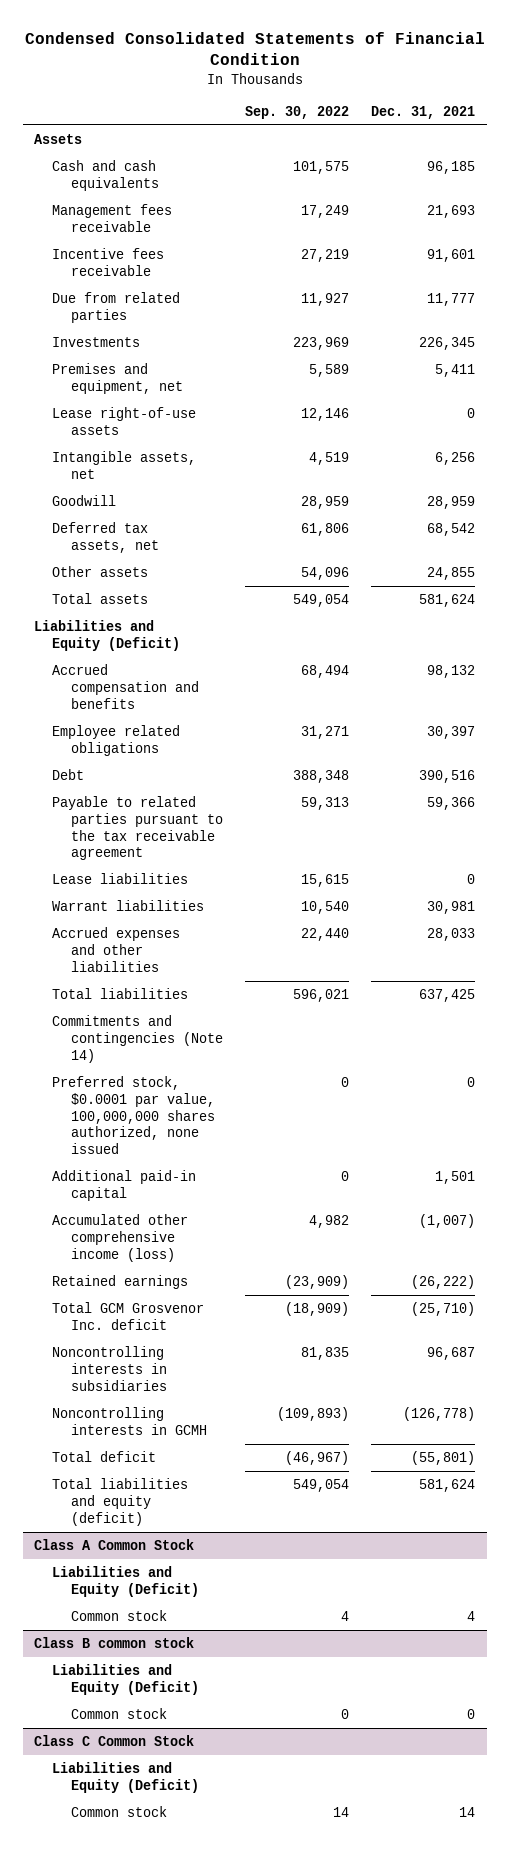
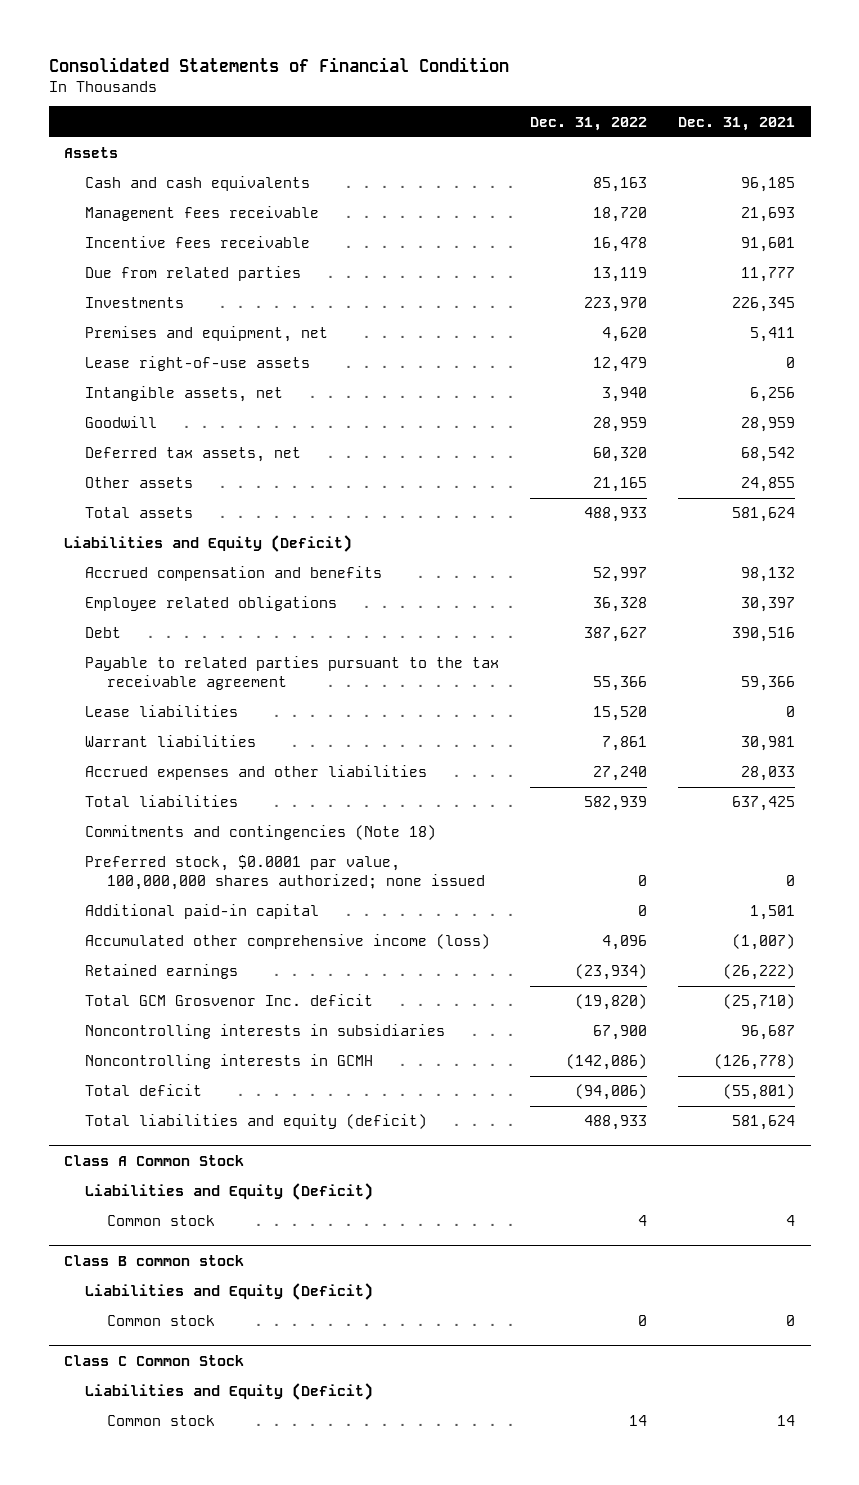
[24,32,485,66] Condensed Consolidated Statements of Financial Condition -> [48,56,509,72] Consolidated Statements of Financial Condition
[245,105,350,119] Sep. 30, 2022 -> none
none -> [530,116,648,131] Dec. 31, 2022
[52,1015,223,1063] Commitments and contingencies (Note 14) -> [85,825,437,841] Commitments and contingencies (Note 18)
[52,1076,215,1154] Preferred stock, $0.0001 par value, 100,000,000 shares authorized, none issued -> [85,855,485,891] Preferred stock, $0.0001 par value, 100,000,000 shares authorized; none issued

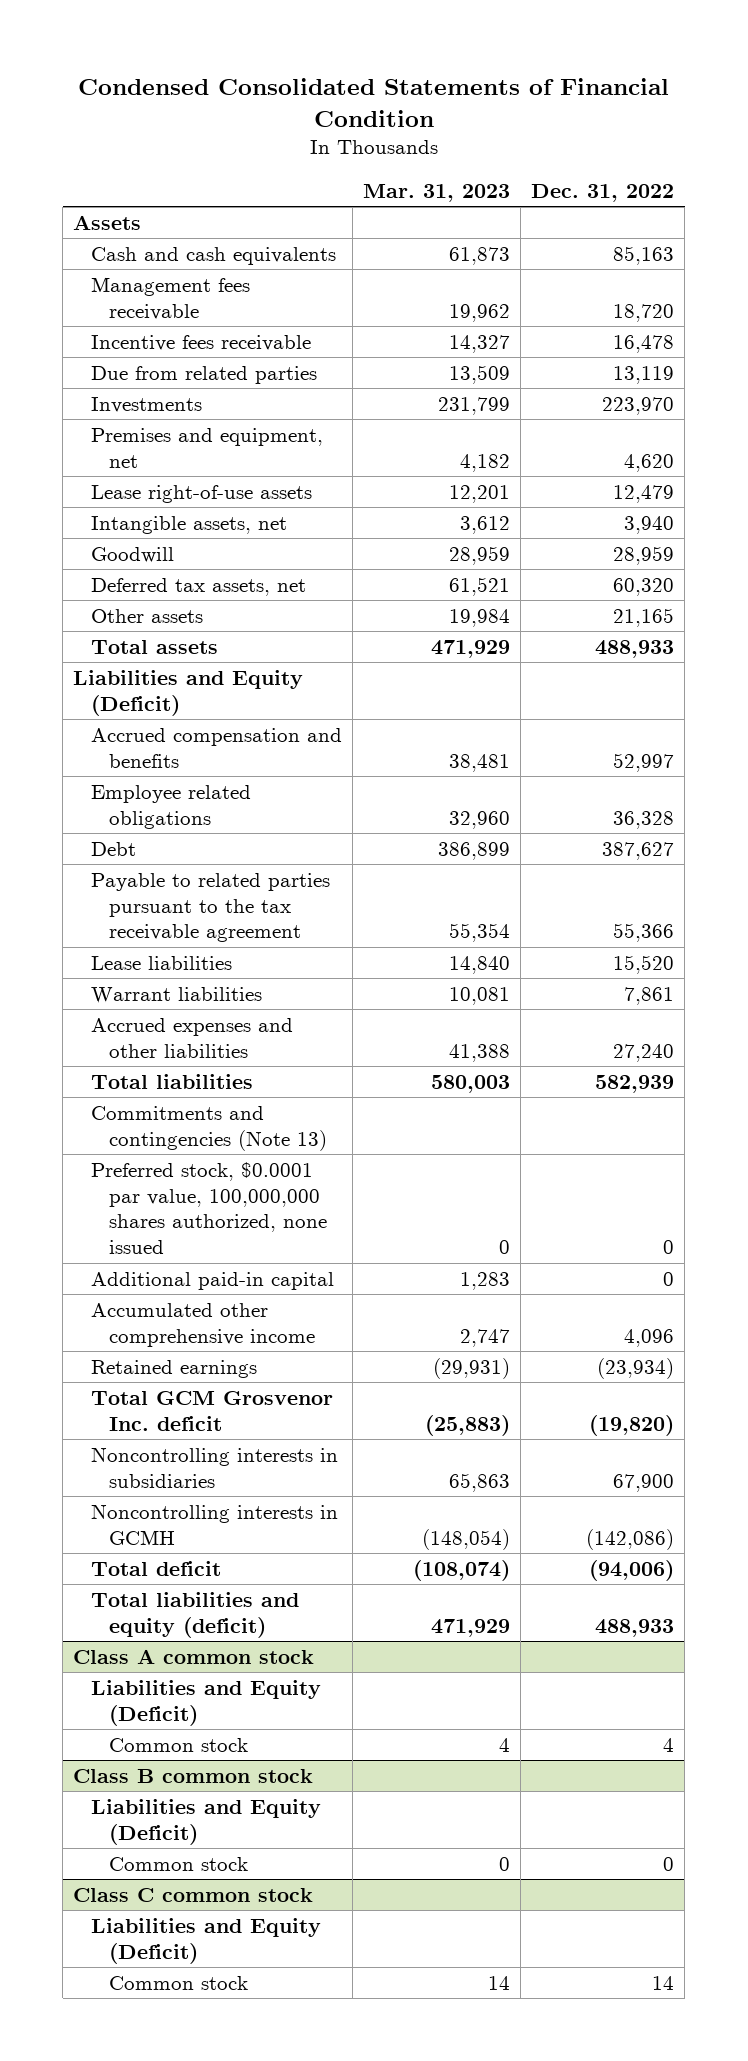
[48,56,509,72] Consolidated Statements of Financial Condition -> [77,77,669,127] Condensed Consolidated Statements of Financial Condition
[678,116,796,131] Dec. 31, 2021 -> none
none -> [363,183,511,202] Mar. 31, 2023
[85,825,437,841] Commitments and contingencies (Note 18) -> [91,1105,327,1151] Commitments and contingencies (Note 13)
[85,855,485,891] Preferred stock, $0.0001 par value, 100,000,000 shares authorized; none issued -> [91,1161,327,1255] Preferred stock, $0.0001 par value, 100,000,000 shares authorized, none issued
[85,934,491,950] Accumulated other comprehensive income (loss) -> [91,1302,315,1347] Accumulated other comprehensive income
[64,1154,245,1166] Class A Common Stock -> [73,1648,315,1664] Class A common stock
[64,1354,245,1366] Class C Common Stock -> [73,1887,314,1902] Class C common stock

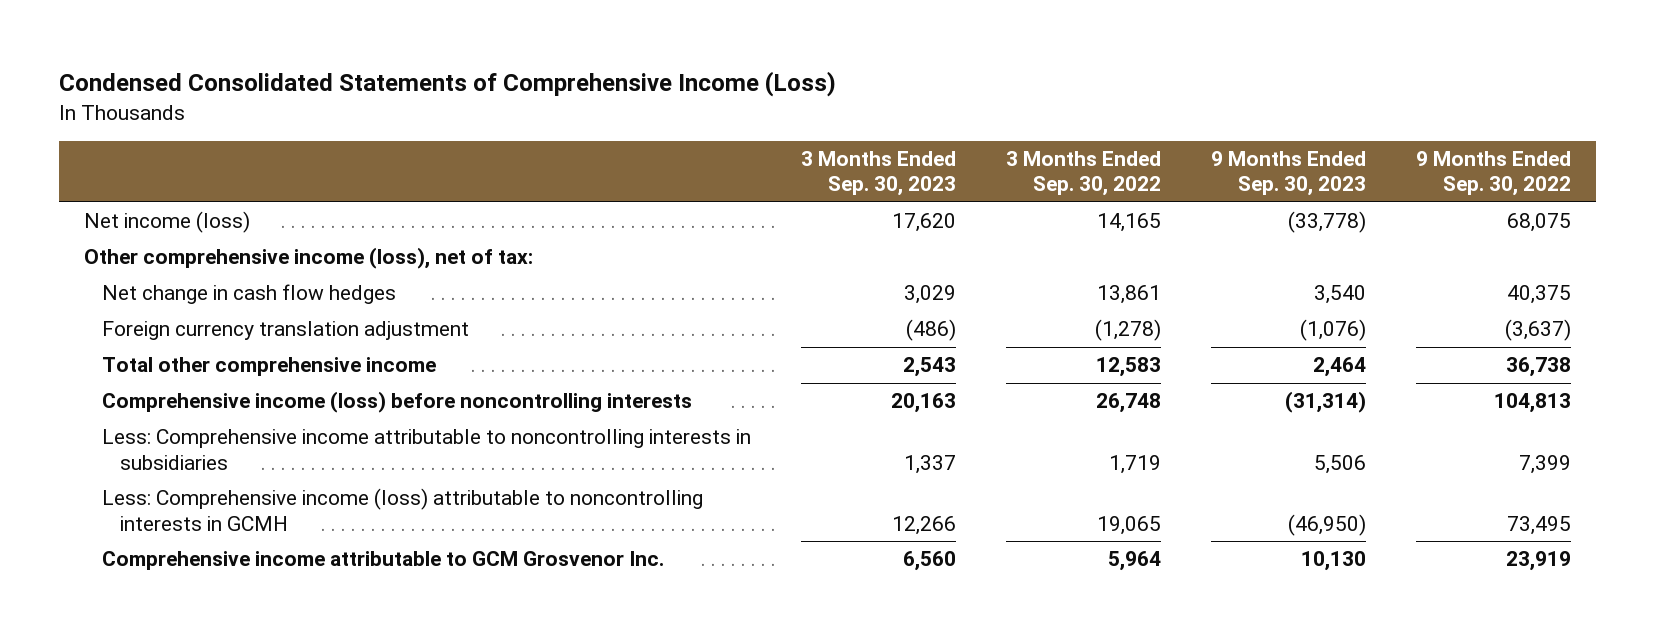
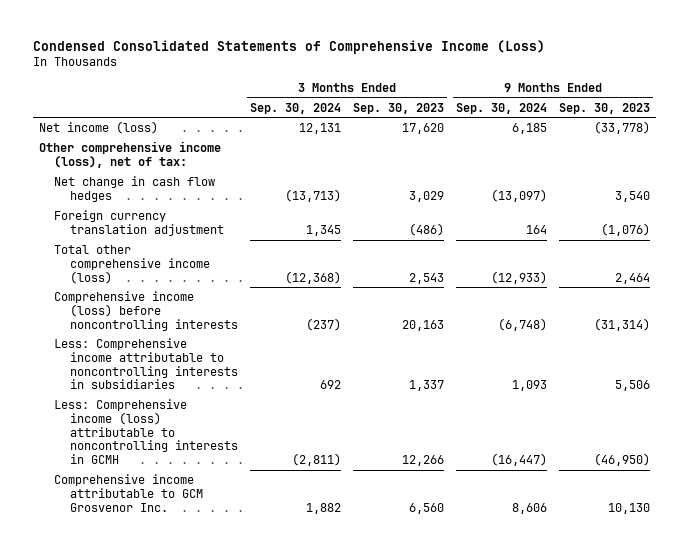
[1005,150,1161,197] 3 Months Ended Sep. 30, 2022 -> none
[1415,150,1571,197] 9 Months Ended Sep. 30, 2022 -> none
none -> [249,102,341,114] Sep. 30, 2024
none -> [455,102,547,114] Sep. 30, 2024
[101,357,436,377] Total other comprehensive income -> [54,245,210,284] Total other comprehensive income (loss)

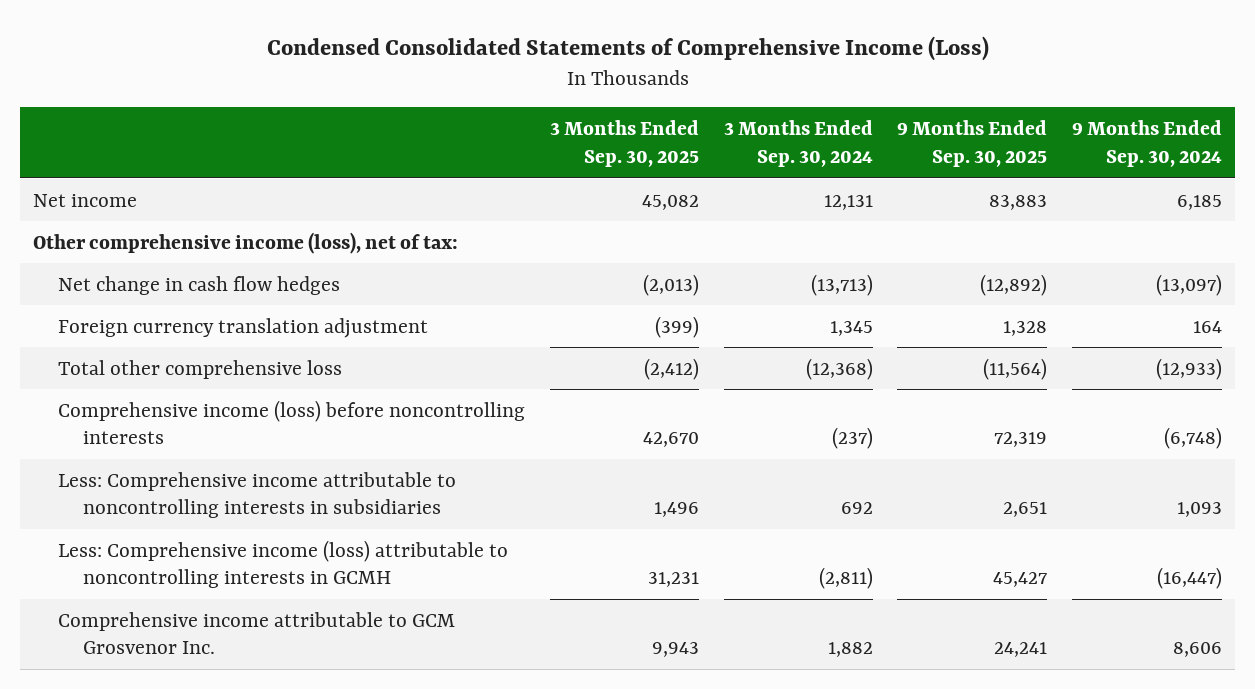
[352,102,444,114] Sep. 30, 2023 -> none
[558,102,650,114] Sep. 30, 2023 -> none
none -> [549,119,699,167] 3 Months Ended Sep. 30, 2025
none -> [897,119,1048,167] 9 Months Ended Sep. 30, 2025
[39,121,159,135] Net income (loss) -> [32,193,137,207] Net income
[54,245,210,284] Total other comprehensive income (loss) -> [57,359,342,379] Total other comprehensive loss

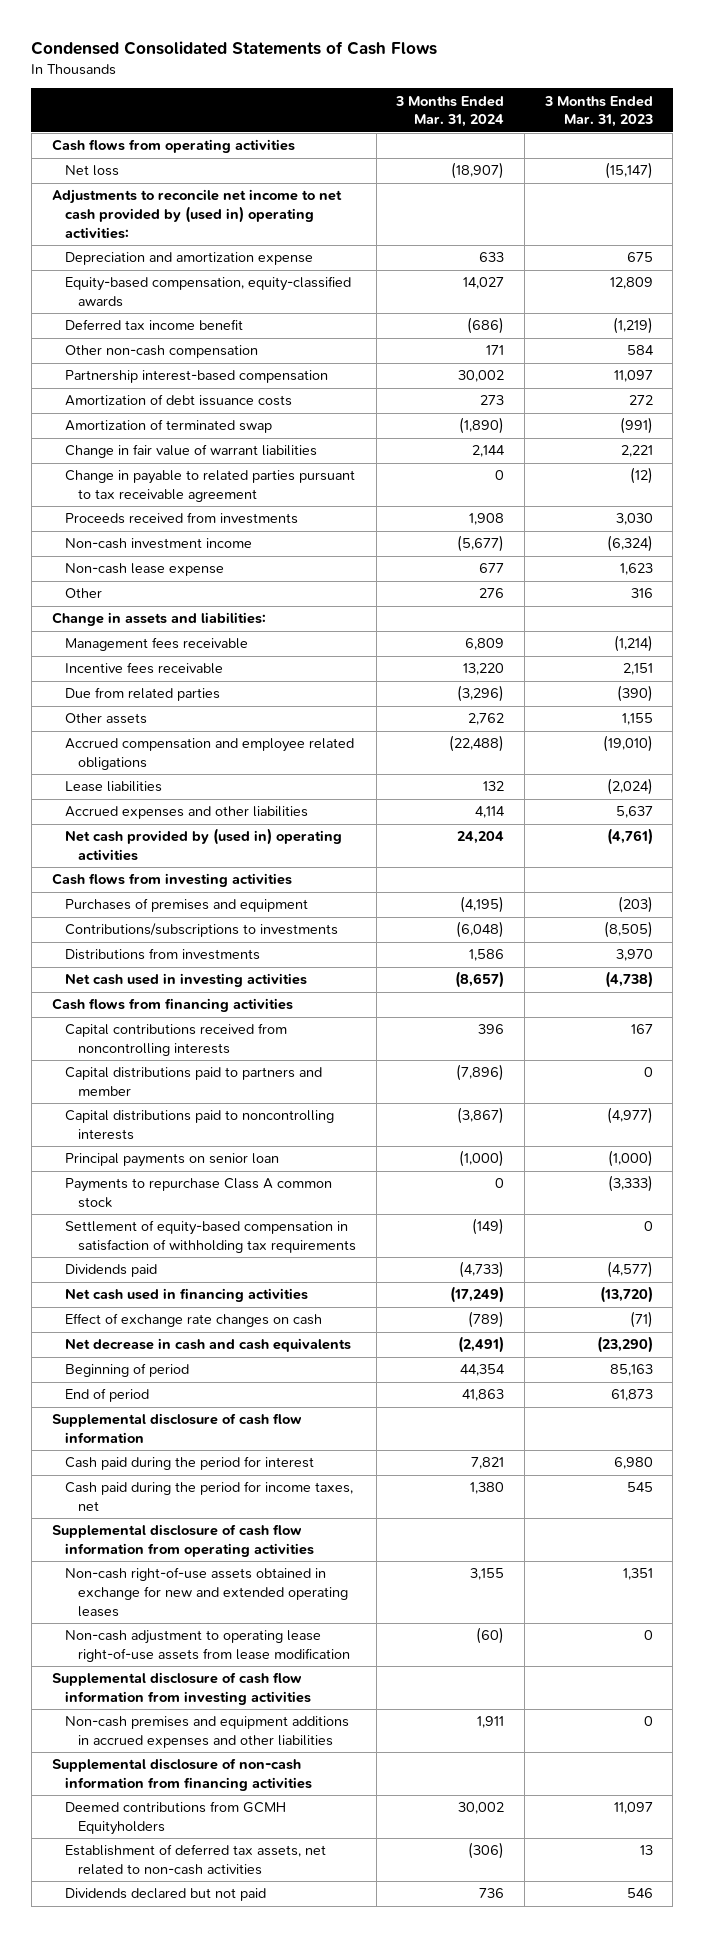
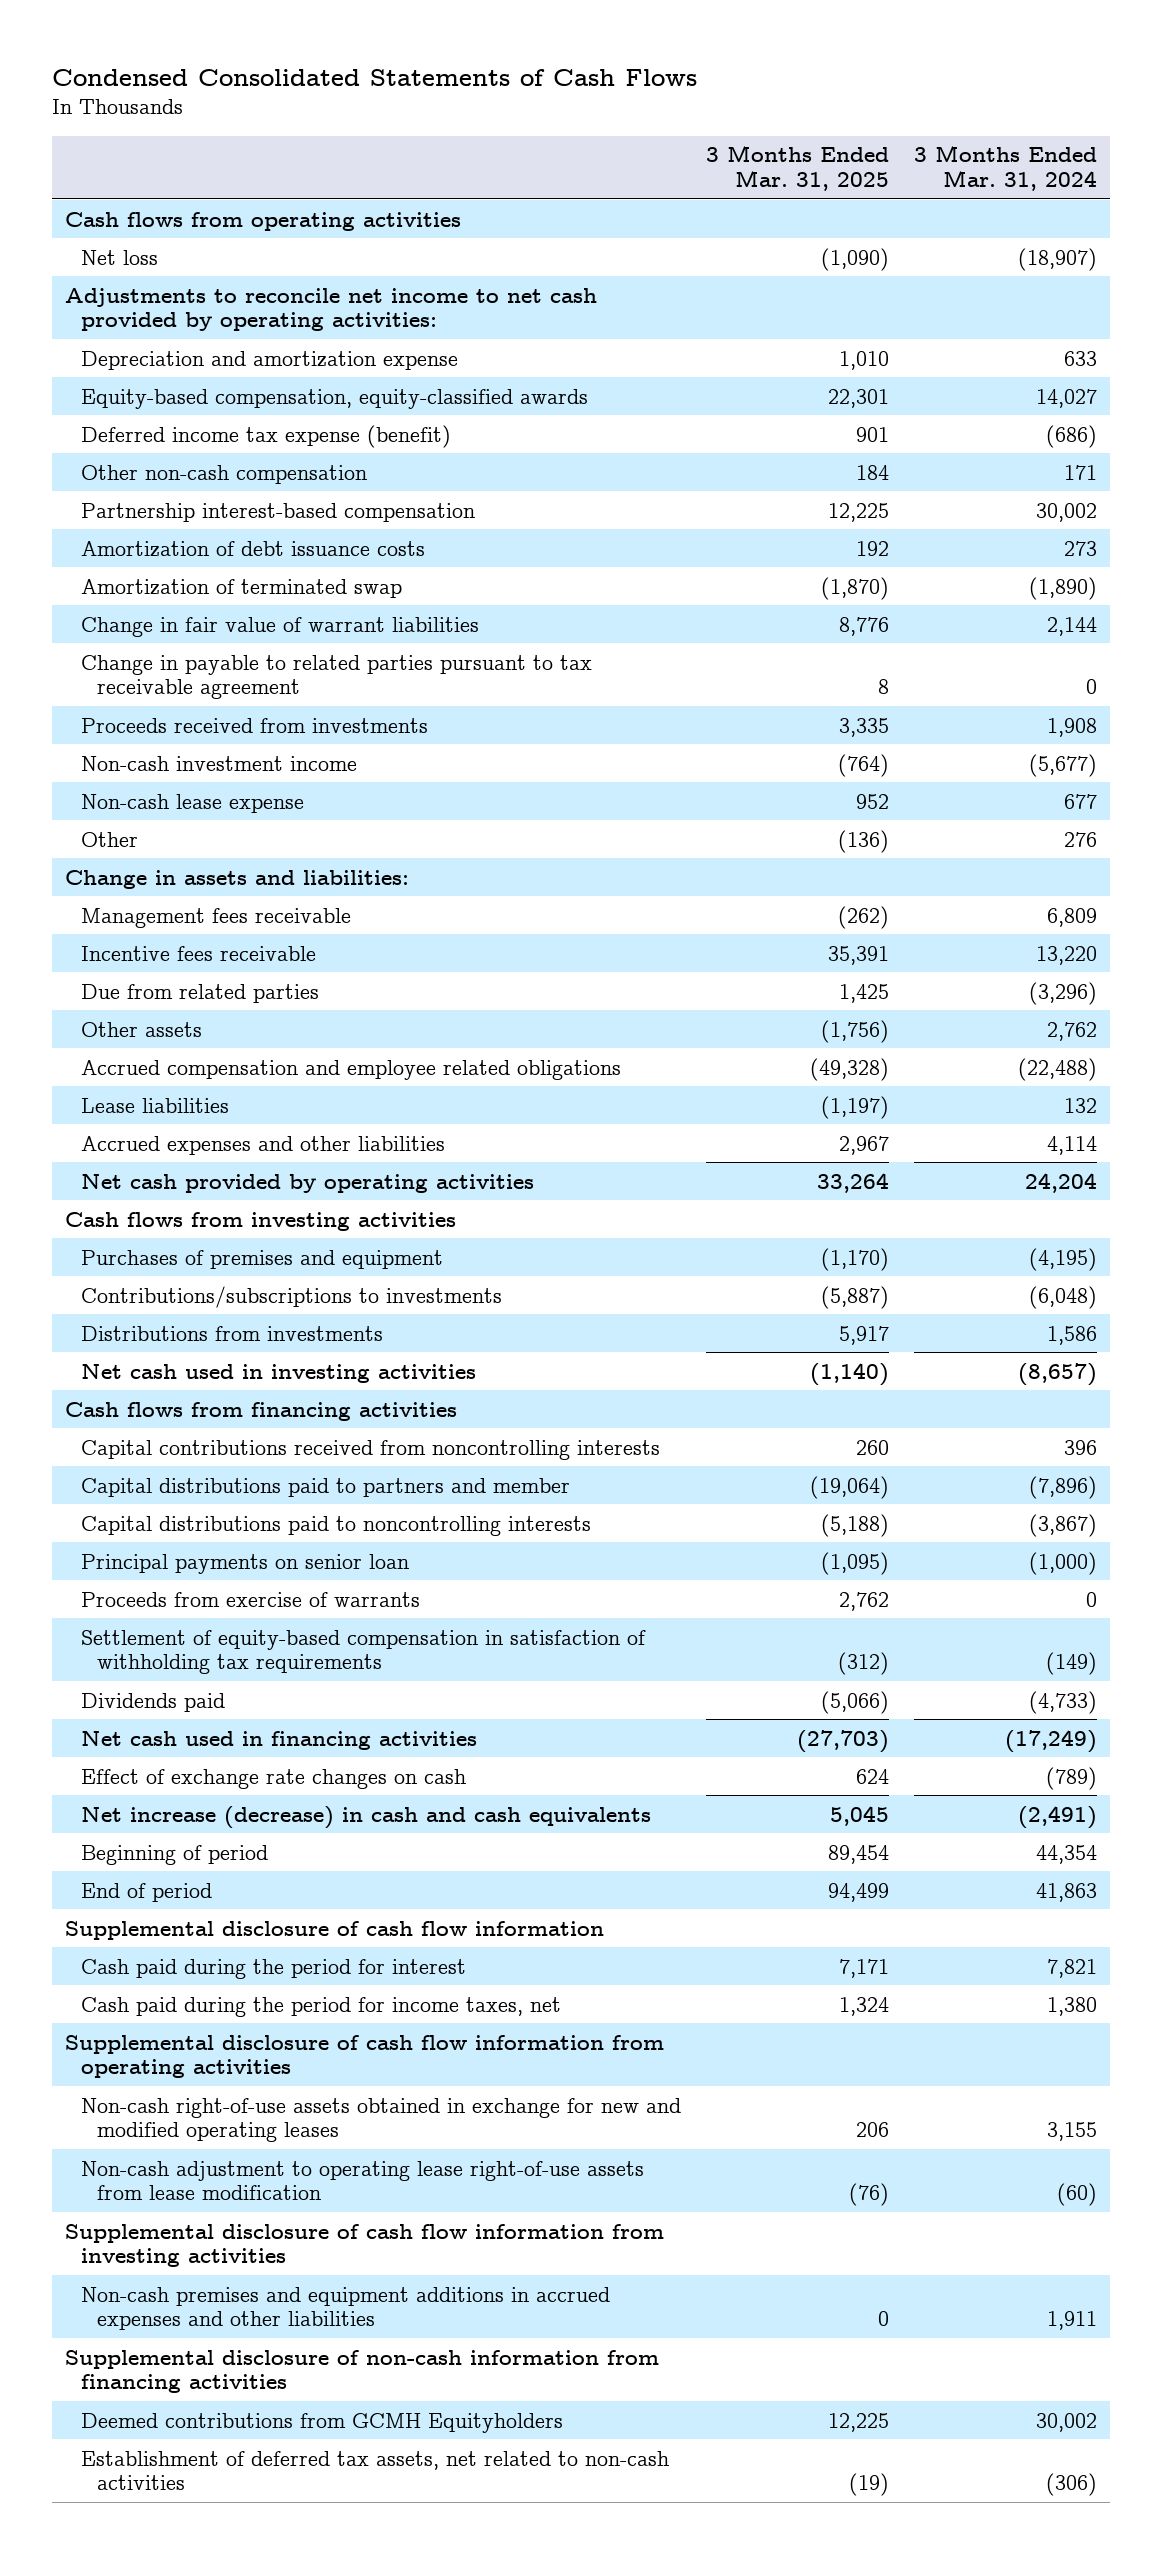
[543,95,653,128] 3 Months Ended Mar. 31, 2023 -> none
none -> [706,145,890,191] 3 Months Ended Mar. 31, 2025
[51,189,342,239] Adjustments to reconcile net income to net cash provided by (used in) operating activities: -> [65,287,598,332] Adjustments to reconcile net income to net cash provided by operating activities:
[64,319,243,331] Deferred tax income benefit -> [80,424,451,448] Deferred income tax expense (benefit)
[64,828,342,862] Net cash provided by (used in) operating activities -> [80,1173,534,1193] Net cash provided by operating activities
[64,1178,332,1209] Payments to repurchase Class A common stock -> none
none -> [80,1591,420,1607] Proceeds from exercise of warrants
[64,1338,351,1353] Net decrease in cash and cash equivalents -> [80,1805,651,1829] Net increase (decrease) in cash and cash equivalents
[64,1567,349,1617] Non-cash right-of-use assets obtained in exchange for new and extended operating leases -> [80,2097,681,2143] Non-cash right-of-use assets obtained in exchange for new and modified operating leases
[64,1888,266,1902] Dividends declared but not paid -> none

